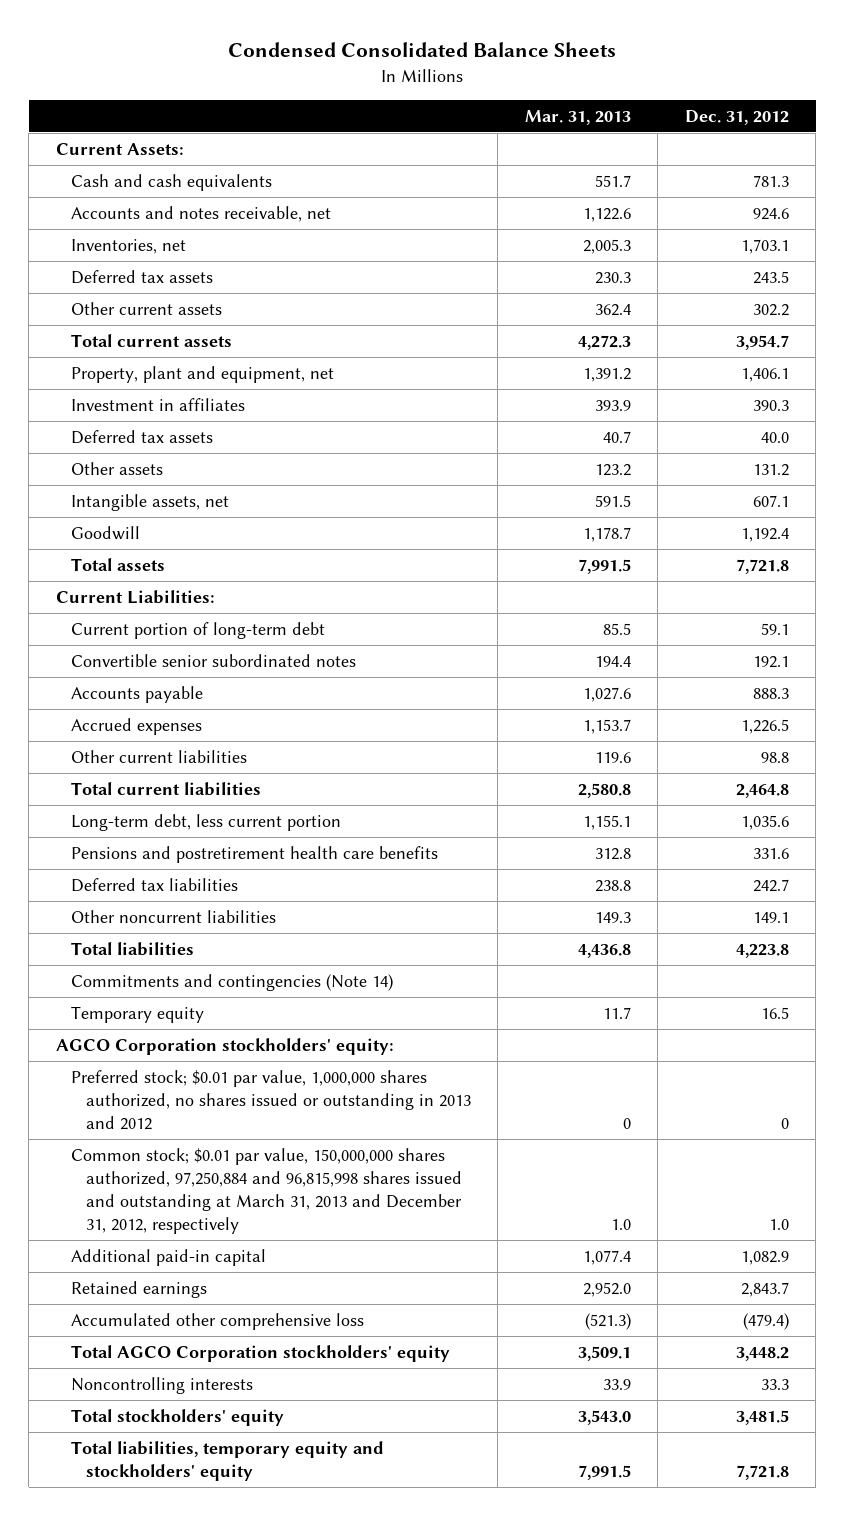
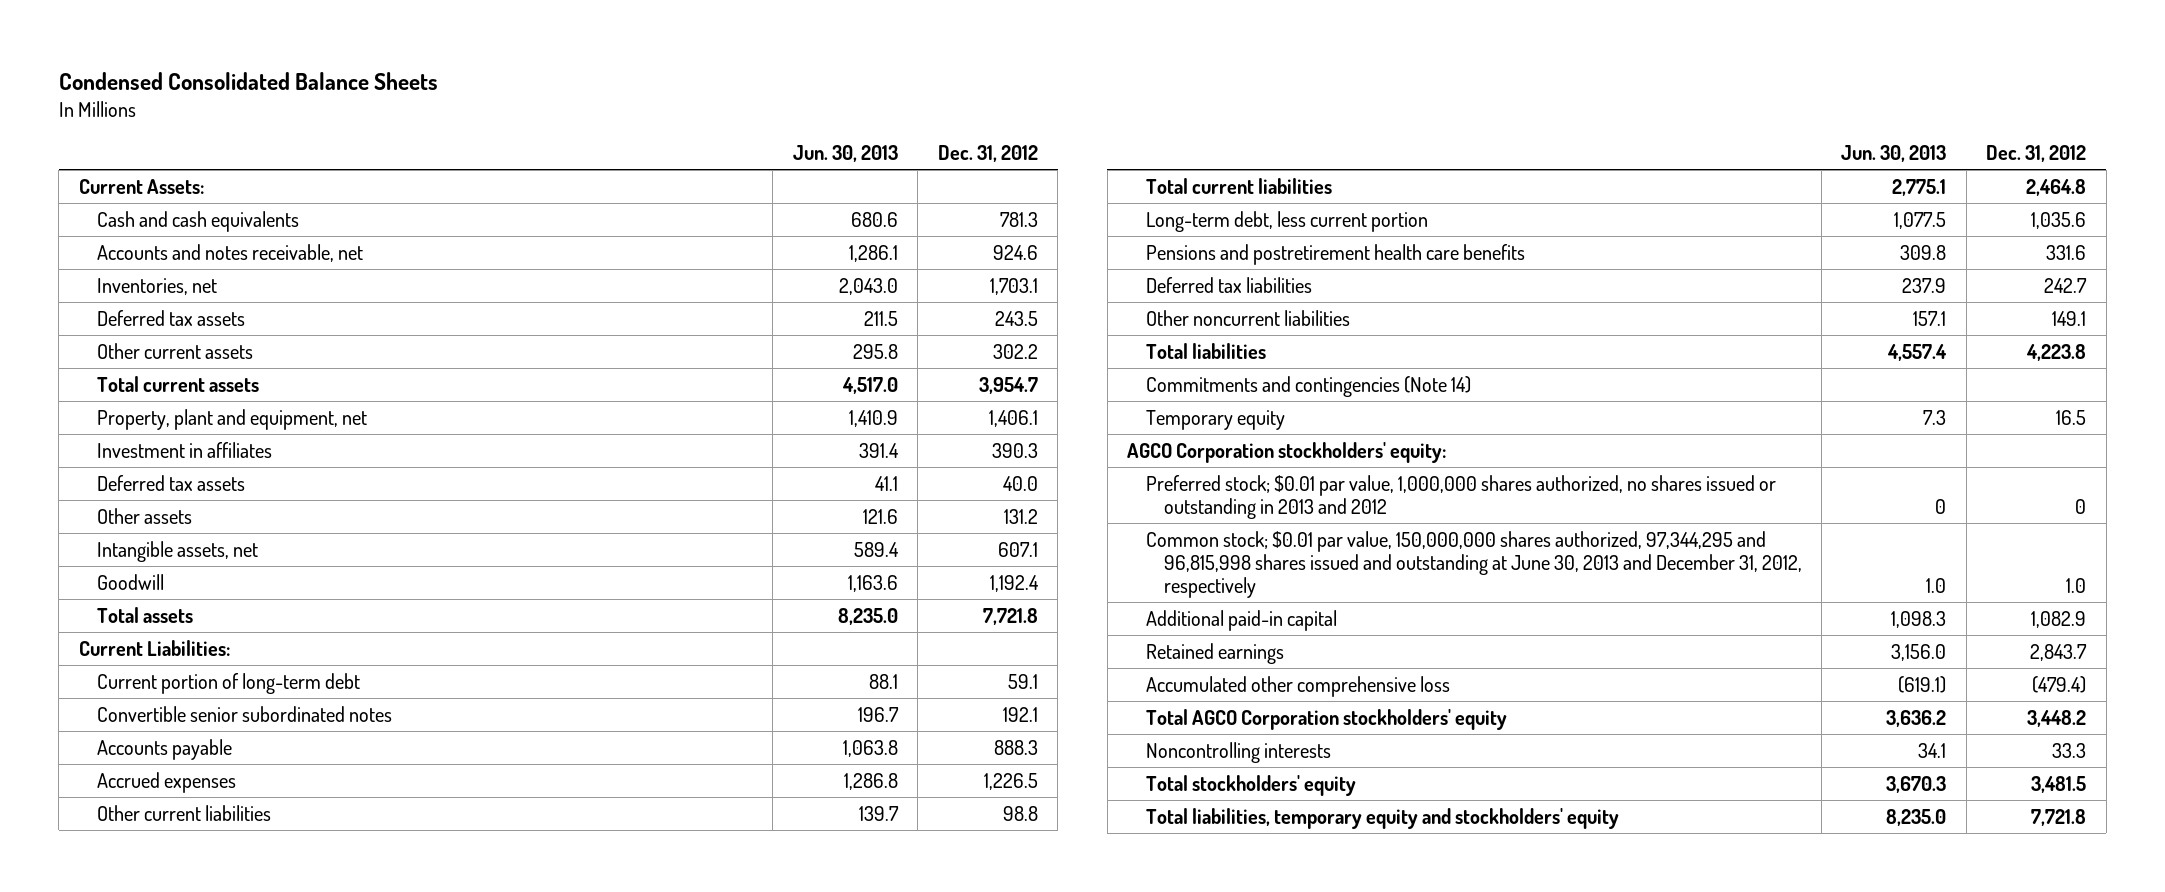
[524,109,631,125] Mar. 31, 2013 -> none
none -> [792,145,898,163] Jun. 30, 2013
[70,1147,463,1235] Common stock; $0.01 par value, 150,000,000 shares authorized, 97,250,884 and 96,815,998 shares issued and outstanding at March 31, 2013 and December 31, 2012, respectively -> [1145,530,1802,599] Common stock; $0.01 par value, 150,000,000 shares authorized, 97,344,295 and 96,815,998 shares issued and outstanding at June 30, 2013 and December 31, 2012, respectively

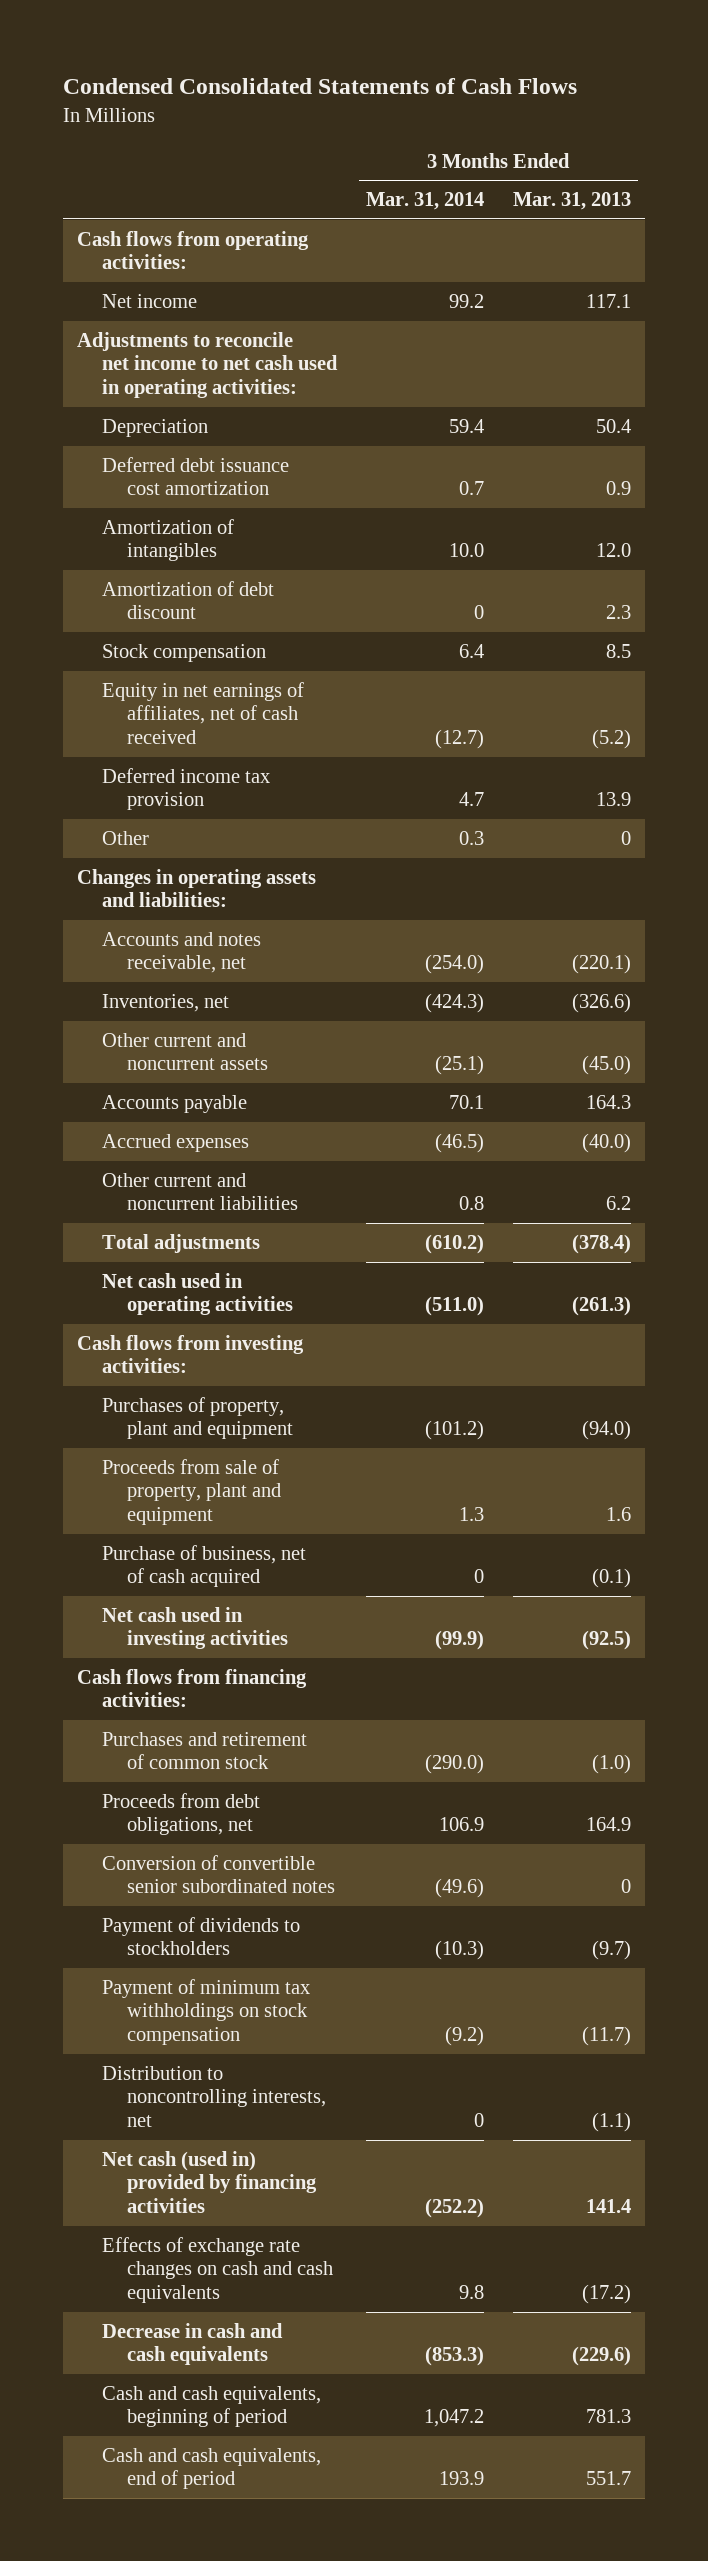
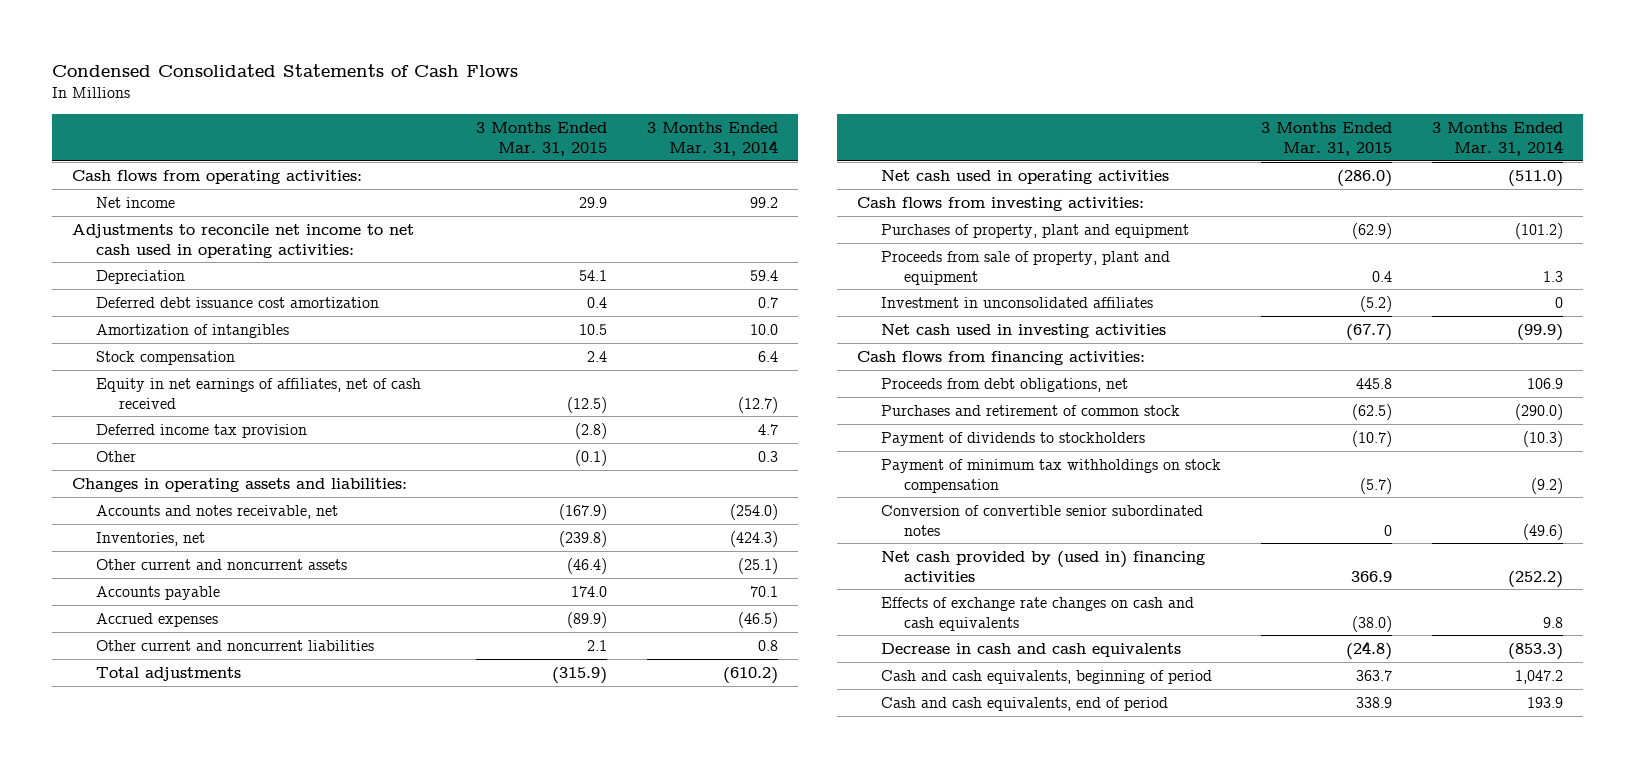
[512,192,631,211] Mar. 31, 2013 -> none
none -> [475,121,607,156] 3 Months Ended Mar. 31, 2015
[102,580,275,620] Amortization of debt discount -> none
[102,1544,307,1588] Purchase of business, net of cash acquired -> none
none -> [880,296,1153,308] Investment in unconsolidated affiliates
[102,1731,308,1770] Purchases and retirement of common stock -> [880,404,1180,416] Purchases and retirement of common stock
[102,2065,327,2128] Distribution to noncontrolling interests, net -> none
[102,1854,336,1894] Conversion of convertible senior subordinated notes -> [880,504,1203,536] Conversion of convertible senior subordinated notes
[102,2150,318,2214] Net cash (used in) provided by financing activities -> [880,550,1205,582] Net cash provided by (used in) financing activities

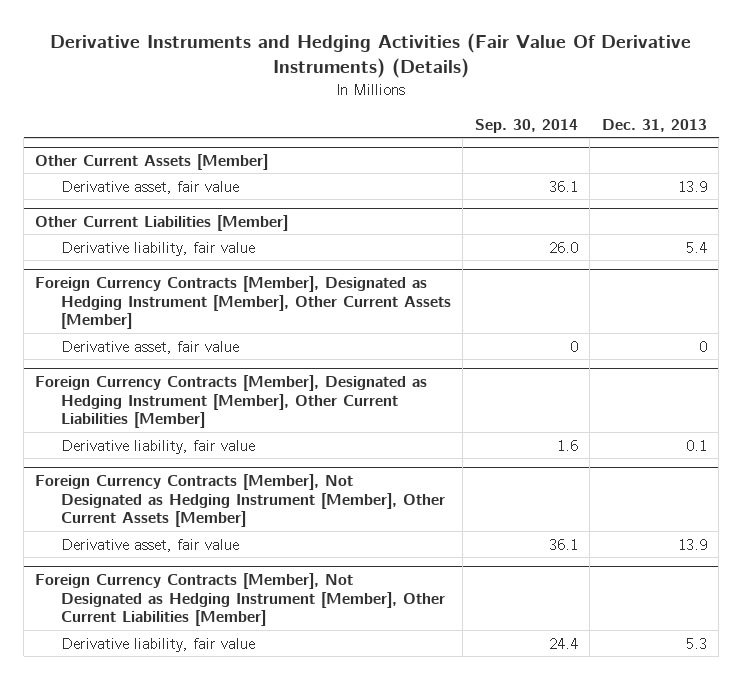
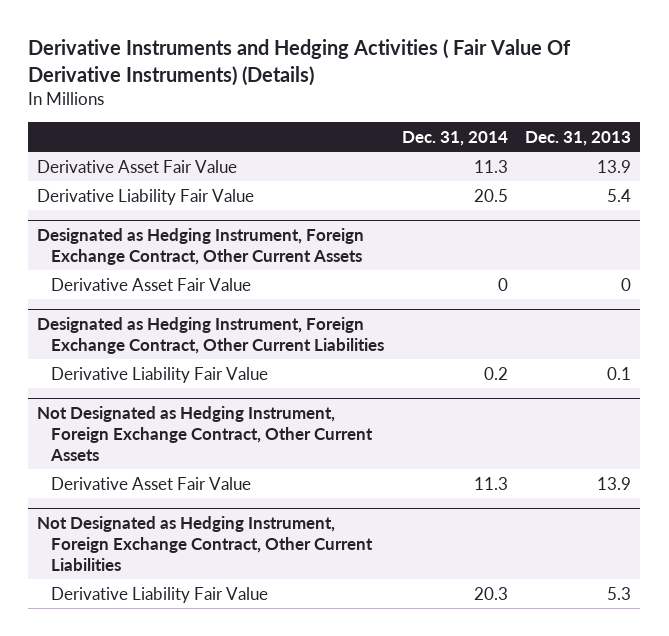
[50,33,692,79] Derivative Instruments and Hedging Activities (Fair Value Of Derivative Instruments) (Details) -> [28,39,572,86] Derivative Instruments and Hedging Activities ( Fair Value Of Derivative Instruments) (Details)
[474,118,578,133] Sep. 30, 2014 -> none
none -> [401,130,508,146] Dec. 31, 2014
[35,153,269,170] Other Current Assets [Member] -> none
[35,214,289,231] Other Current Liabilities [Member] -> none
[60,180,239,194] Derivative asset, fair value -> [37,159,238,173] Derivative Asset Fair Value
[60,241,255,256] Derivative liability, fair value -> [37,188,255,205] Derivative Liability Fair Value
[35,275,451,330] Foreign Currency Contracts [Member], Designated as Hedging Instrument [Member], Other Current Assets [Member] -> [37,228,365,266] Designated as Hedging Instrument, Foreign Exchange Contract, Other Current Assets
[60,340,239,354] Derivative asset, fair value -> [51,277,252,291] Derivative Asset Fair Value
[35,374,428,429] Foreign Currency Contracts [Member], Designated as Hedging Instrument [Member], Other Current Liabilities [Member] -> [37,317,385,355] Designated as Hedging Instrument, Foreign Exchange Contract, Other Current Liabilities
[60,439,255,454] Derivative liability, fair value -> [51,366,269,383] Derivative Liability Fair Value
[35,473,445,528] Foreign Currency Contracts [Member], Not Designated as Hedging Instrument [Member], Other Current Assets [Member] -> [37,406,374,462] Not Designated as Hedging Instrument, Foreign Exchange Contract, Other Current Assets
[60,538,239,552] Derivative asset, fair value -> [51,476,252,490] Derivative Asset Fair Value
[35,572,445,627] Foreign Currency Contracts [Member], Not Designated as Hedging Instrument [Member], Other Current Liabilities [Member] -> [37,516,374,572] Not Designated as Hedging Instrument, Foreign Exchange Contract, Other Current Liabilities
[60,637,255,652] Derivative liability, fair value -> [51,586,269,603] Derivative Liability Fair Value

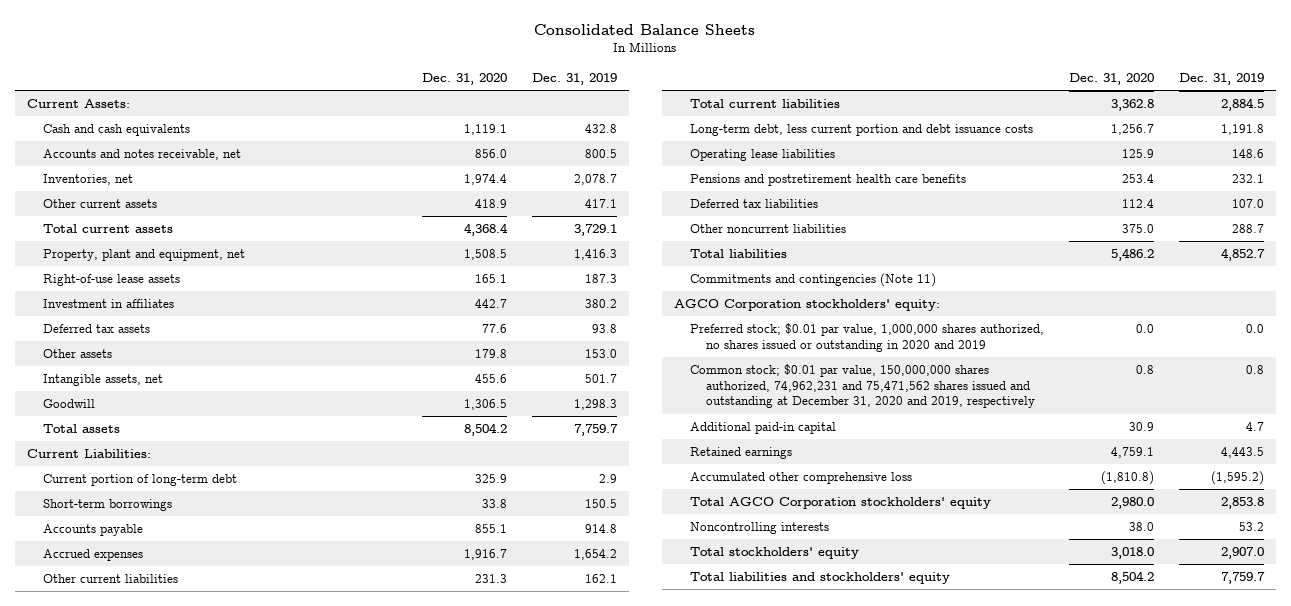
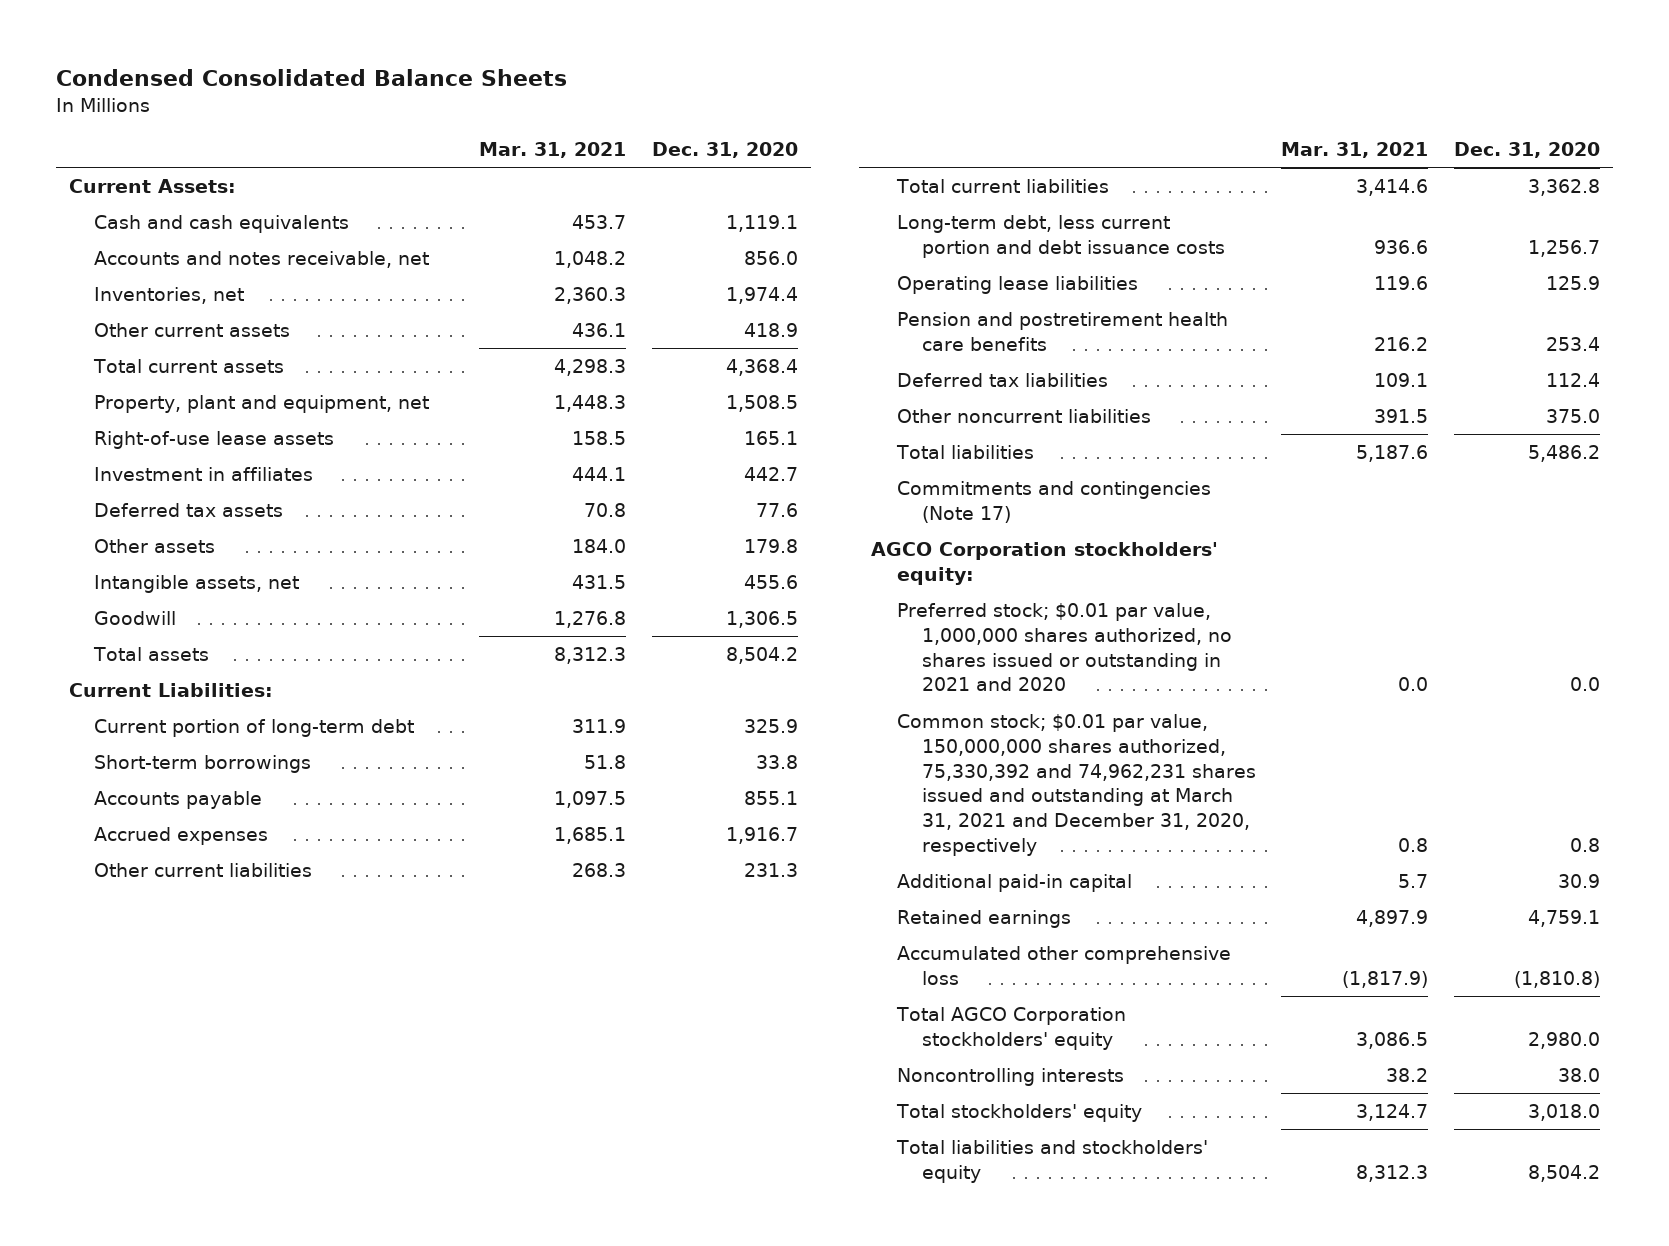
[534,23,756,35] Consolidated Balance Sheets -> [56,68,568,86] Condensed Consolidated Balance Sheets
[531,73,617,86] Dec. 31, 2019 -> none
none -> [479,142,627,159] Mar. 31, 2021
[690,174,967,187] Pensions and postretirement health care benefits -> [896,312,1228,351] Pension and postretirement health care benefits
[690,273,937,288] Commitments and contingencies (Note 11) -> [896,481,1211,523] Commitments and contingencies (Note 17)
[690,323,1045,352] Preferred stock; $0.01 par value, 1,000,000 shares authorized, no shares issued or outstanding in 2020 and 2019 -> [896,603,1232,692] Preferred stock; $0.01 par value, 1,000,000 shares authorized, no shares issued or outstanding in 2021 and 2020
[690,364,1036,409] Common stock; $0.01 par value, 150,000,000 shares authorized, 74,962,231 and 75,471,562 shares issued and outstanding at December 31, 2020 and 2019, respectively -> [896,714,1256,856] Common stock; $0.01 par value, 150,000,000 shares authorized, 75,330,392 and 74,962,231 shares issued and outstanding at March 31, 2021 and December 31, 2020, respectively

